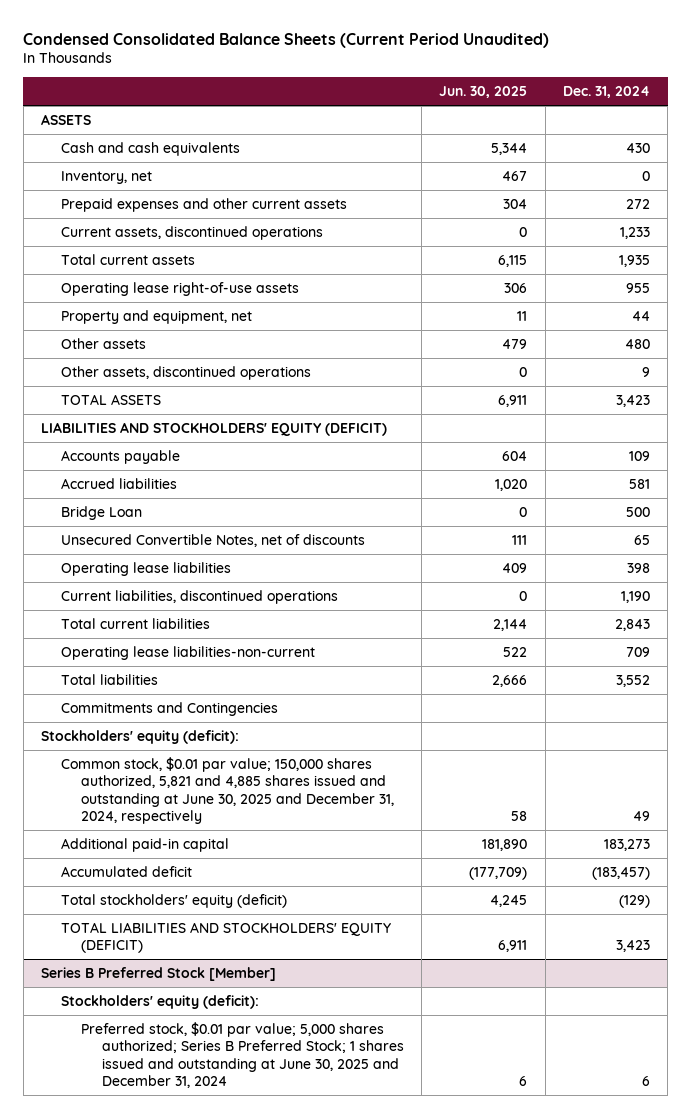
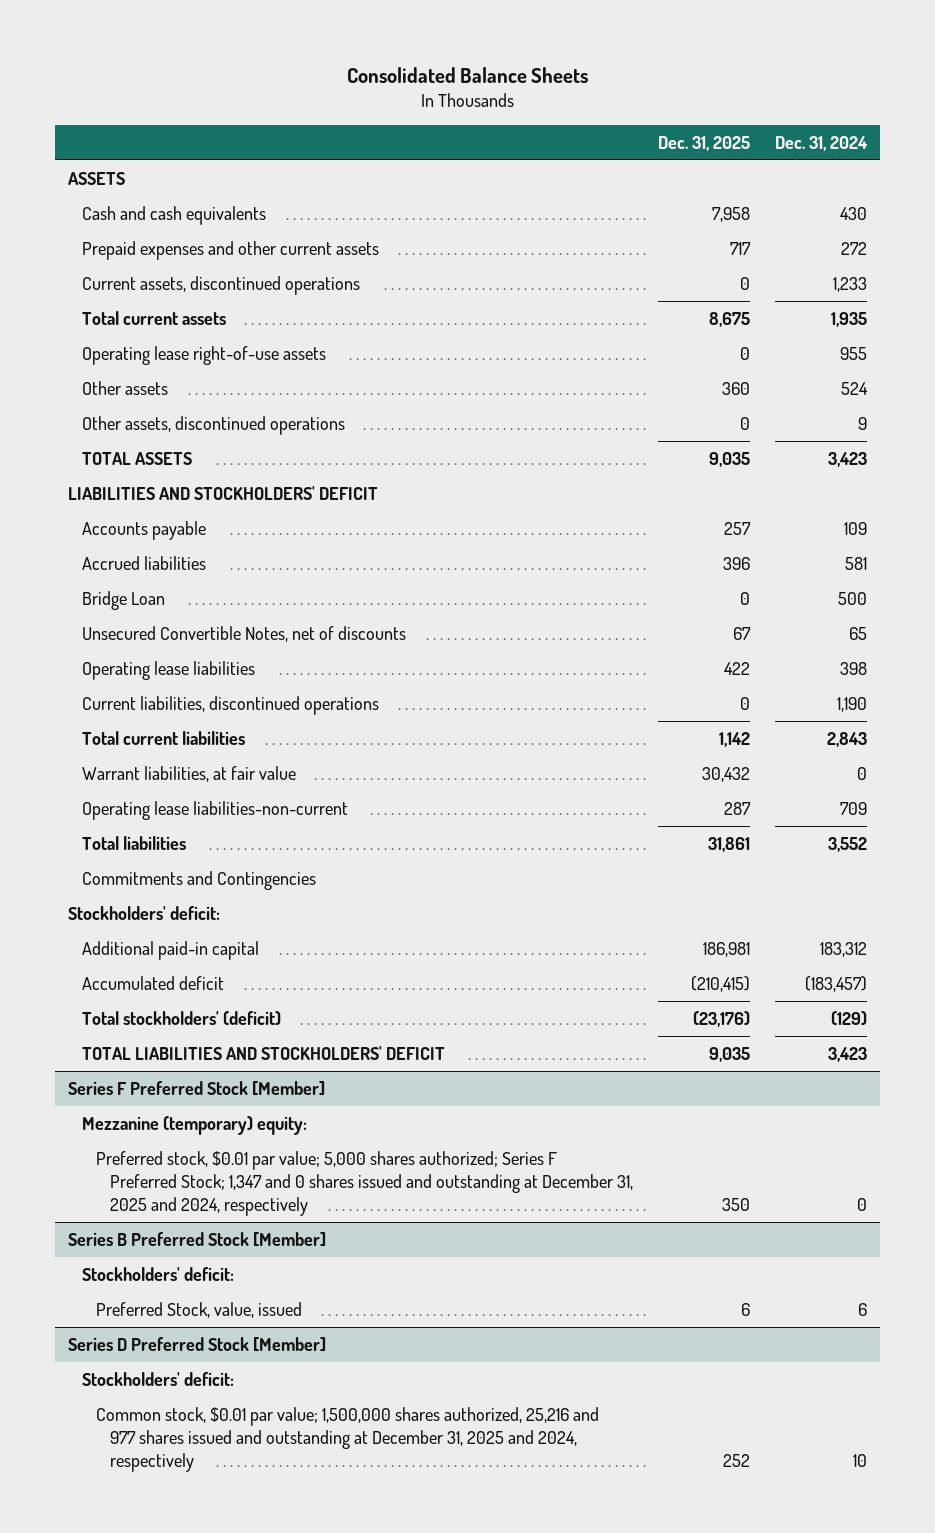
[23,32,550,48] Condensed Consolidated Balance Sheets (Current Period Unaudited) -> [346,67,588,84] Consolidated Balance Sheets
[439,86,528,99] Jun. 30, 2025 -> none
none -> [658,135,751,151] Dec. 31, 2025
[61,170,153,184] Inventory, net -> none
[61,309,253,324] Property and equipment, net -> none
[624,338,650,349] 480 -> [841,381,869,395] 524
[40,421,387,436] LIABILITIES AND STOCKHOLDERS' EQUITY (DEFICIT) -> [68,485,379,500] LIABILITIES AND STOCKHOLDERS' DEFICIT
none -> [82,765,297,782] Warrant liabilities, at fair value
[61,756,395,824] Common stock, $0.01 par value; 150,000 shares authorized, 5,821 and 4,885 shares issued and outstanding at June 30, 2025 and December 31, 2024, respectively -> none
[40,729,239,744] Stockholders' equity (deficit): -> [68,905,221,920] Stockholders' deficit:
[603,838,650,851] 183,273 -> [820,941,868,957] 183,312
[61,893,288,908] Total stockholders' equity (deficit) -> [82,1010,282,1026] Total stockholders' (deficit)
[61,921,392,954] TOTAL LIABILITIES AND STOCKHOLDERS' EQUITY (DEFICIT) -> [82,1045,446,1060] TOTAL LIABILITIES AND STOCKHOLDERS' DEFICIT
none -> [68,1080,326,1096] Series F Preferred Stock [Member]
none -> [82,1115,308,1135] Mezzanine (temporary) equity:
none -> [95,1150,633,1216] Preferred stock, $0.01 par value; 5,000 shares authorized; Series F Preferred Stock; 1,347 and 0 shares issued and outstanding at December 31, 2025 and 2024, respectively
[61,994,260,1009] Stockholders' equity (deficit): -> [82,1266,235,1281] Stockholders' deficit:
[81,1021,404,1088] Preferred stock, $0.01 par value; 5,000 shares authorized; Series B Preferred Stock; 1 shares issued and outstanding at June 30, 2025 and December 31, 2024 -> [95,1301,302,1318] Preferred Stock, value, issued
none -> [68,1336,327,1352] Series D Preferred Stock [Member]
none -> [82,1371,235,1386] Stockholders' deficit:
none -> [95,1406,599,1472] Common stock, $0.01 par value; 1,500,000 shares authorized, 25,216 and 977 shares issued and outstanding at December 31, 2025 and 2024, respectively

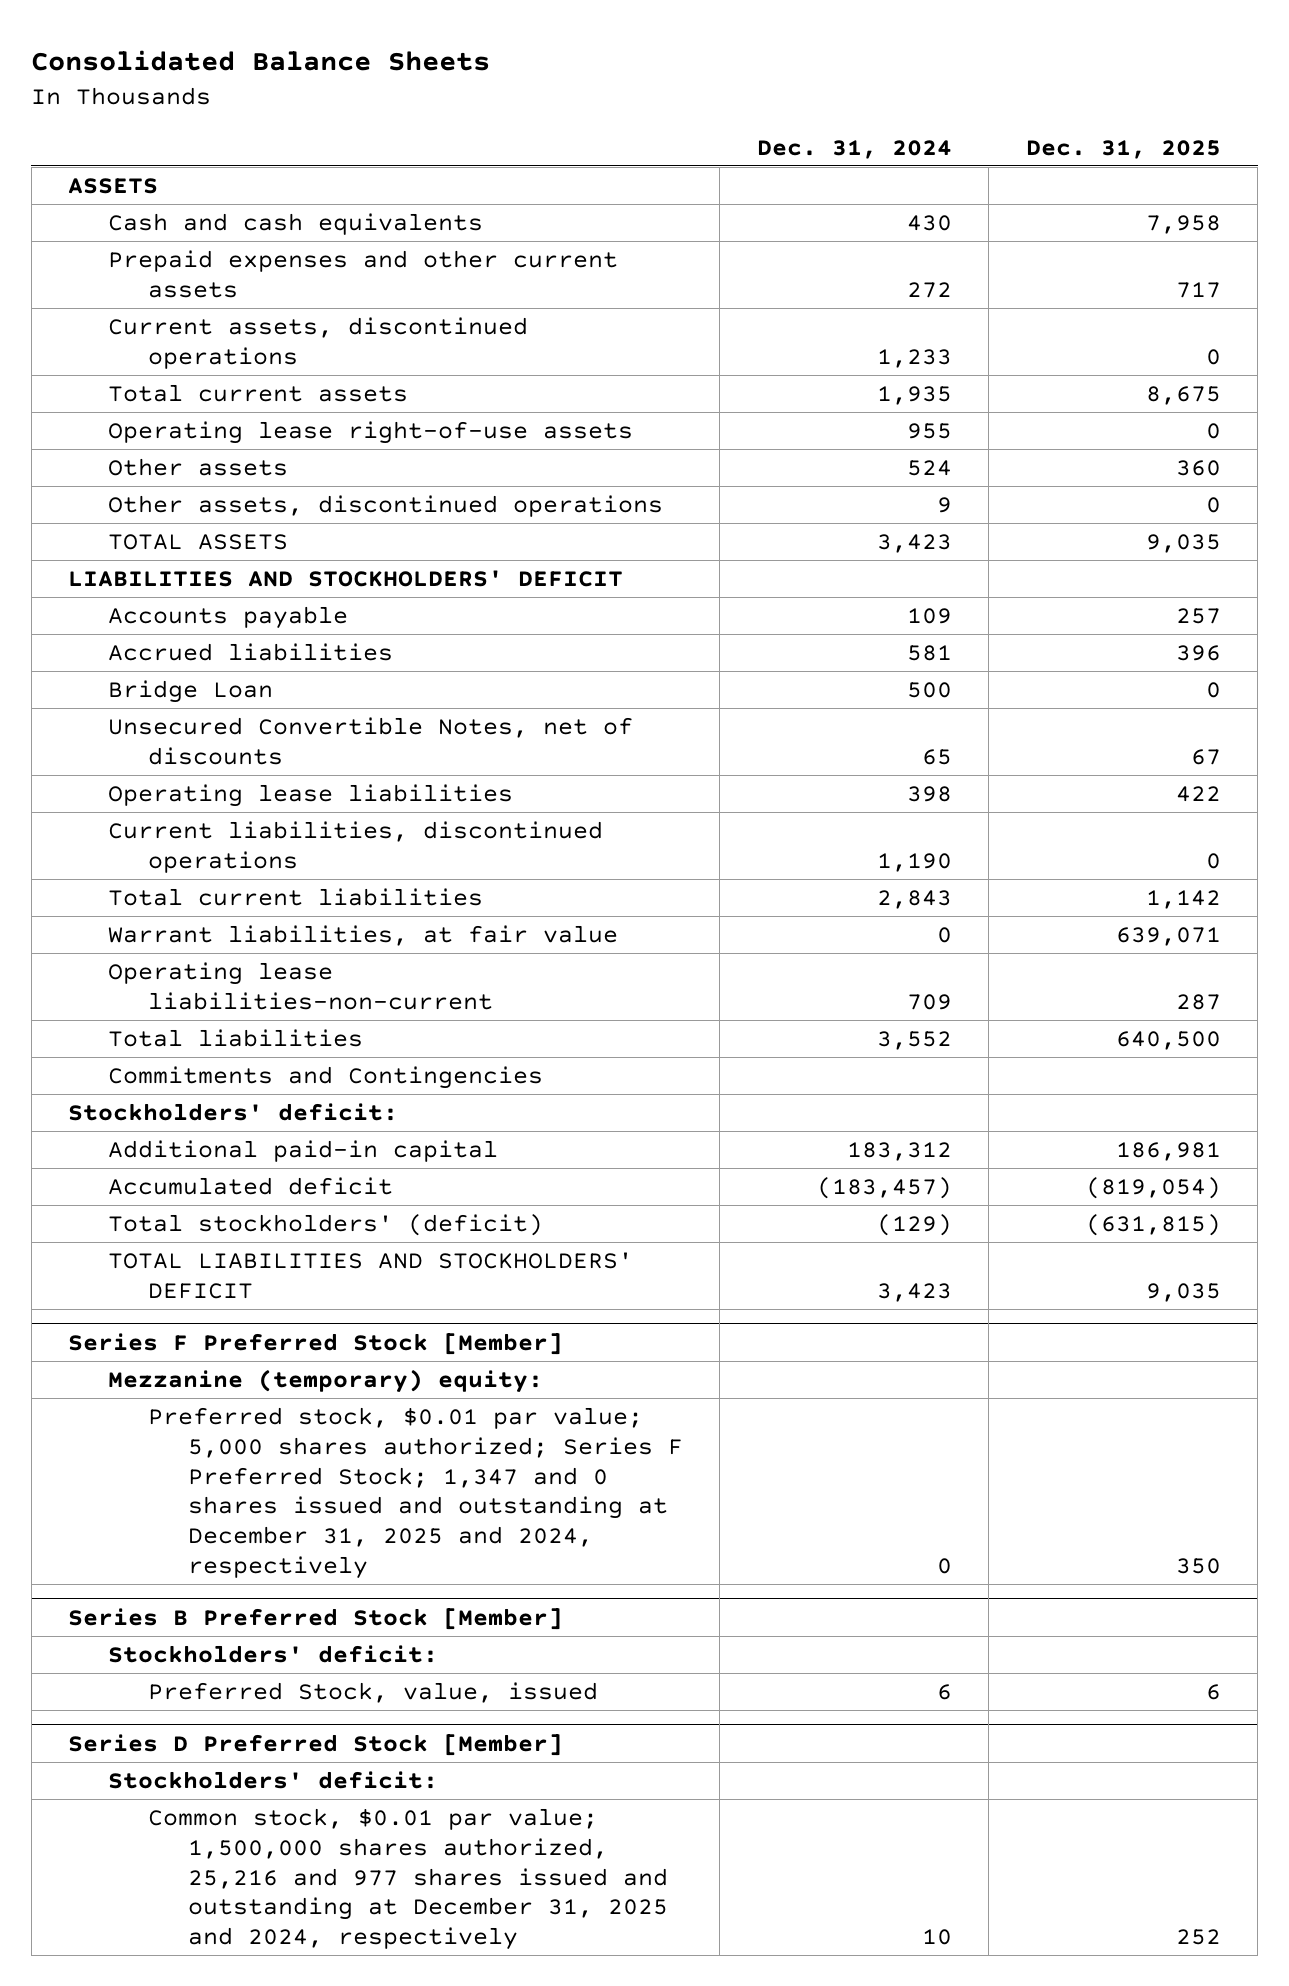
[702,766,751,782] 30,432 -> [1115,926,1221,946] 639,071
[708,836,751,852] 31,861 -> [1115,1030,1221,1050] 640,500
[691,975,751,992] (210,415) -> [1085,1176,1221,1199] (819,054)
[693,1010,751,1027] (23,176) -> [1085,1213,1221,1236] (631,815)

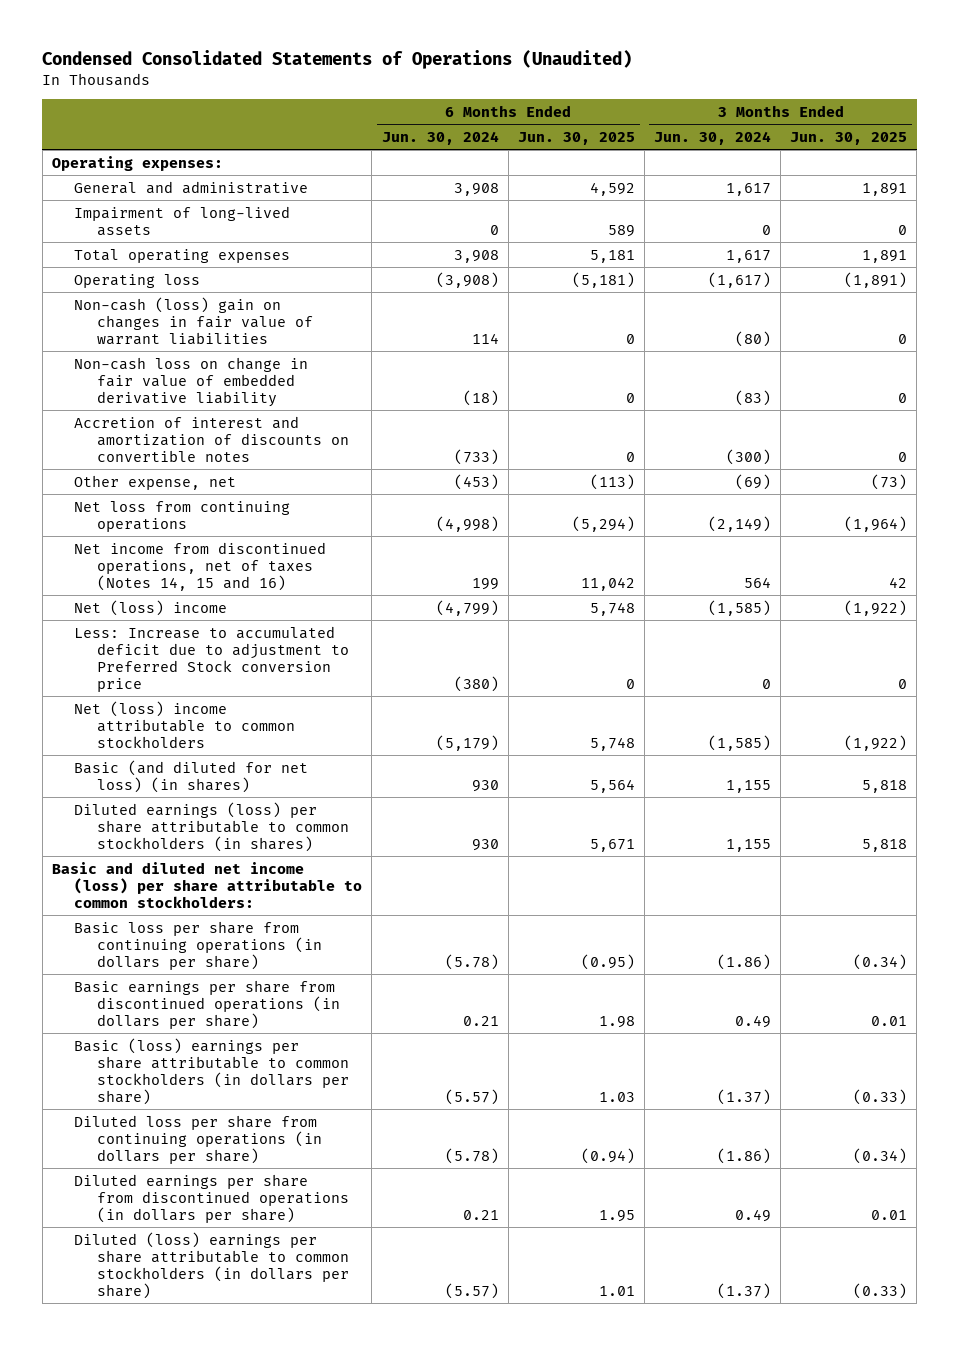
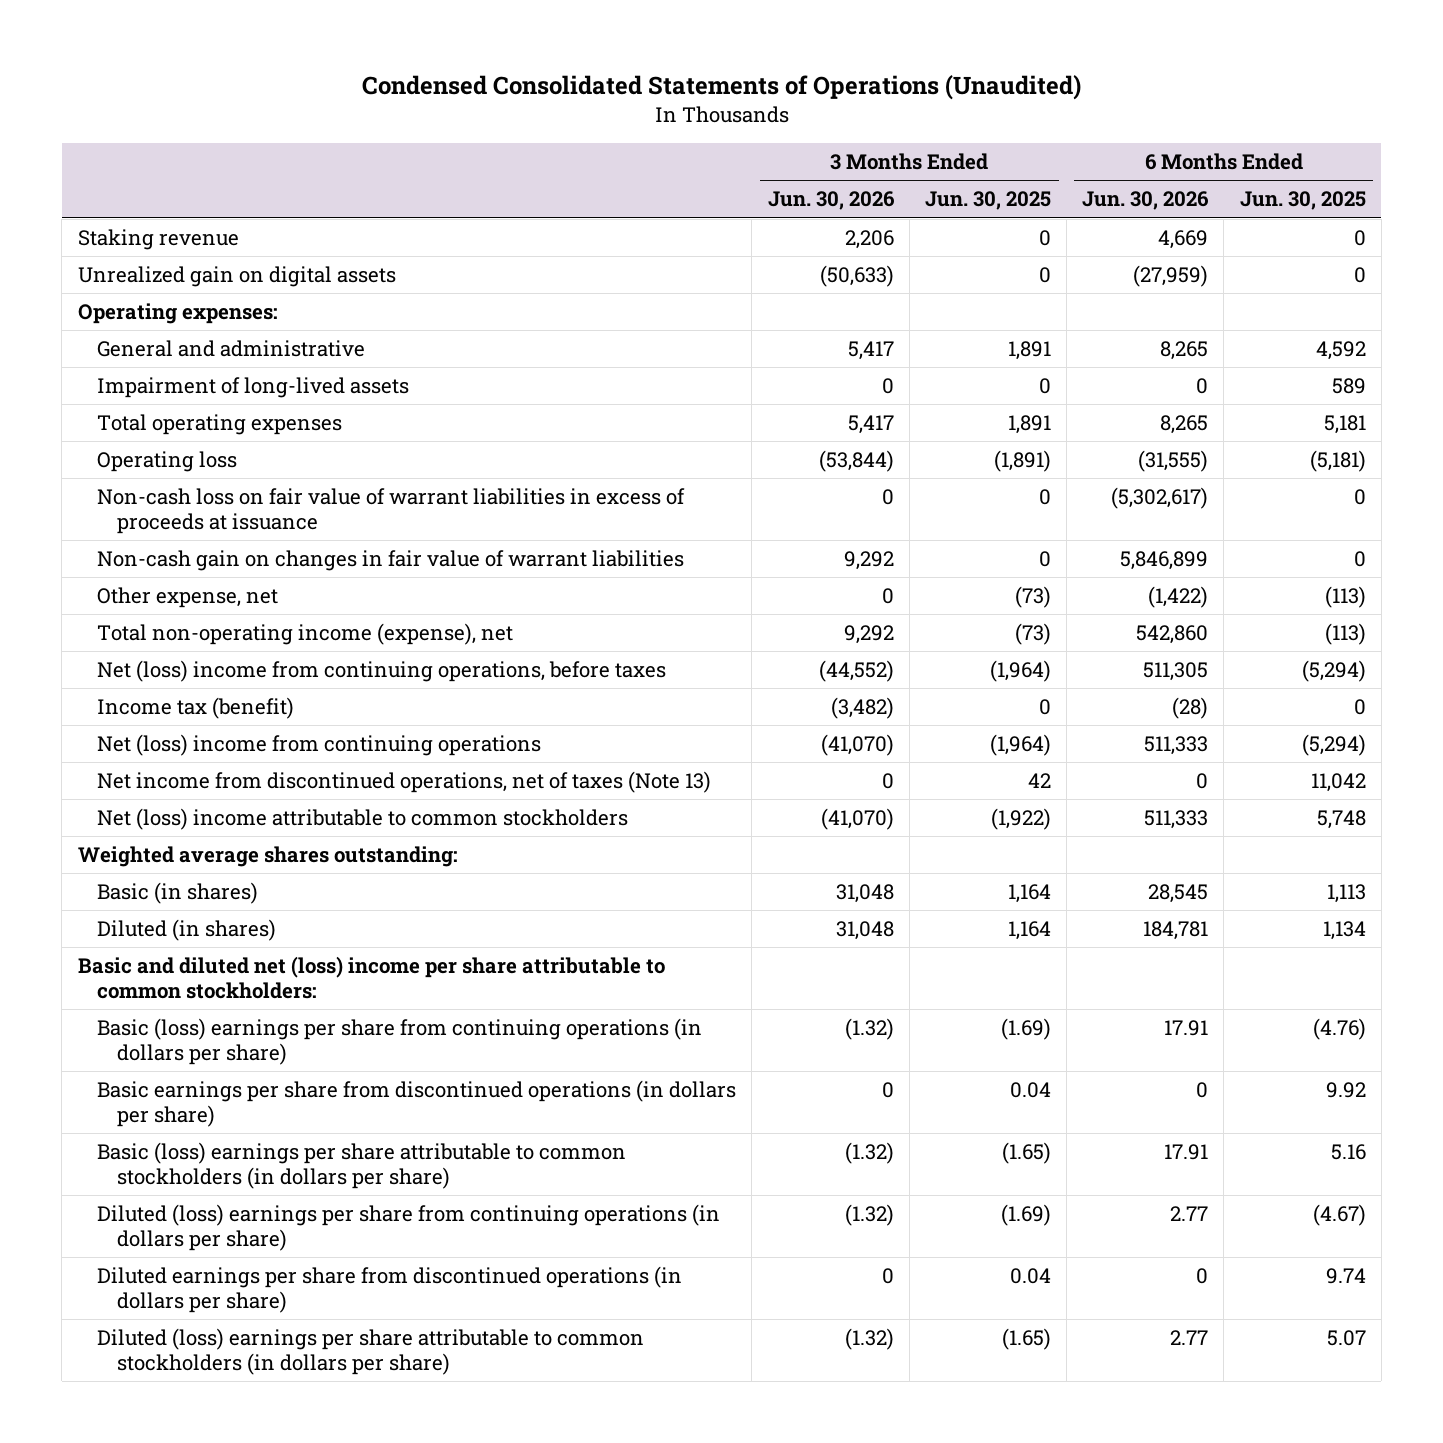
[381,130,499,145] Jun. 30, 2024 -> none
[653,130,771,145] Jun. 30, 2024 -> none
none -> [767,191,895,211] Jun. 30, 2026
none -> [1082,191,1210,211] Jun. 30, 2026
none -> [77,229,239,251] Staking revenue
none -> [77,266,396,288] Unrealized gain on digital assets
[74,356,309,407] Non-cash loss on change in fair value of embedded derivative liability -> none
[74,415,349,462] Accretion of interest and amortization of discounts on convertible notes -> none
none -> [97,488,686,535] Non-cash loss on fair value of warrant liabilities in excess of proceeds at issuance
[74,296,313,345] Non-cash (loss) gain on changes in fair value of warrant liabilities -> [97,550,685,572] Non-cash gain on changes in fair value of warrant liabilities
[74,599,228,616] Net (loss) income -> none
[74,625,349,692] Less: Increase to accumulated deficit due to adjustment to Preferred Stock conversion price -> none
none -> [97,623,514,646] Total non-operating income (expense), net
none -> [97,660,667,683] Net (loss) income from continuing operations, before taxes
none -> [97,697,295,720] Income tax (benefit)
[74,500,291,532] Net loss from continuing operations -> [97,734,542,757] Net (loss) income from continuing operations
[74,541,327,591] Net income from discontinued operations, net of taxes (Notes 14, 15 and 16) -> [97,771,712,794] Net income from discontinued operations, net of taxes (Note 13)
none -> [77,846,458,868] Weighted average shares outstanding:
[74,759,309,793] Basic (and diluted for net loss) (in shares) -> [97,882,259,905] Basic (in shares)
[589,778,635,793] 5,564 -> [1326,884,1366,904] 1,113
[862,779,908,793] 5,818 -> [1007,884,1051,904] 1,164
[74,801,349,852] Diluted earnings (loss) per share attributable to common stockholders (in shares) -> [97,919,277,942] Diluted (in shares)
[589,838,635,852] 5,671 -> [1322,921,1366,941] 1,134
[862,838,908,852] 5,818 -> [1007,921,1051,941] 1,164
[51,861,363,908] Basic and diluted net income (loss) per share attributable to common stockholders: -> [77,956,665,1000] Basic and diluted net (loss) income per share attributable to common stockholders:
[74,920,322,970] Basic loss per share from continuing operations (in dollars per share) -> [97,1018,703,1066] Basic (loss) earnings per share from continuing operations (in dollars per share)
[580,953,635,970] (0.95) -> [1312,1018,1366,1041] (4.76)
[853,953,908,970] (0.34) -> [1000,1018,1051,1041] (1.69)
[598,1015,635,1028] 1.98 -> [1325,1082,1366,1099] 9.92
[871,1015,908,1026] 0.01 -> [1009,1082,1051,1099] 0.04
[598,1091,635,1102] 1.03 -> [1330,1144,1366,1161] 5.16
[853,1088,908,1105] (0.33) -> [1001,1142,1051,1165] (1.65)
[74,1114,322,1164] Diluted loss per share from continuing operations (in dollars per share) -> [97,1204,721,1252] Diluted (loss) earnings per share from continuing operations (in dollars per share)
[580,1147,635,1164] (0.94) -> [1312,1204,1366,1227] (4.67)
[853,1147,908,1164] (0.34) -> [1000,1204,1051,1227] (1.69)
[598,1209,635,1222] 1.95 -> [1325,1268,1366,1285] 9.74
[871,1209,908,1220] 0.01 -> [1009,1268,1051,1285] 0.04
[598,1285,635,1296] 1.01 -> [1326,1330,1366,1347] 5.07
[853,1282,908,1299] (0.33) -> [1001,1328,1051,1351] (1.65)

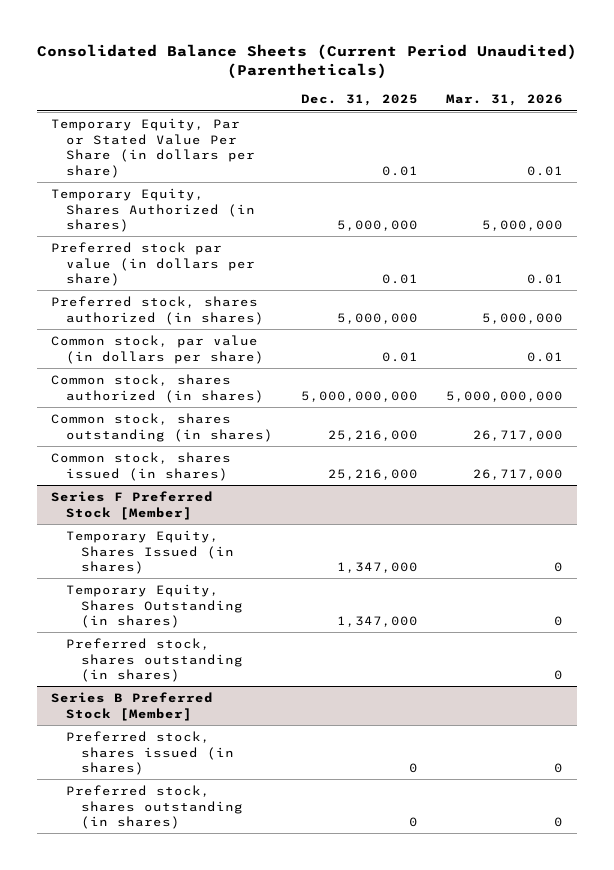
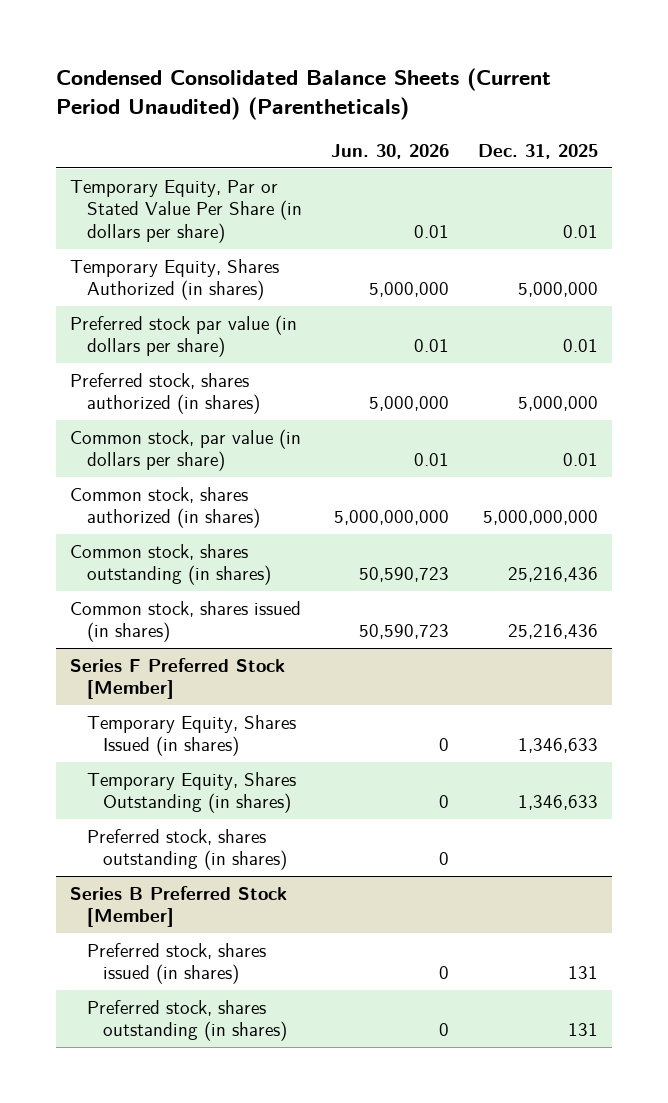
[37,43,578,79] Consolidated Balance Sheets (Current Period Unaudited) (Parentheticals) -> [55,67,551,121] Condensed Consolidated Balance Sheets (Current Period Unaudited) (Parentheticals)
[446,94,564,107] Mar. 31, 2026 -> none
none -> [330,143,449,159] Jun. 30, 2026
[327,429,418,441] 25,216,000 -> [507,567,598,583] 25,216,436
[327,468,418,480] 25,216,000 -> [507,624,598,640] 25,216,436
[336,562,418,574] 1,347,000 -> [517,738,598,754] 1,346,633
[336,616,418,628] 1,347,000 -> [517,795,598,811] 1,346,633
[408,763,418,774] 0 -> [567,966,598,980] 131
[408,817,418,828] 0 -> [567,1023,598,1037] 131

